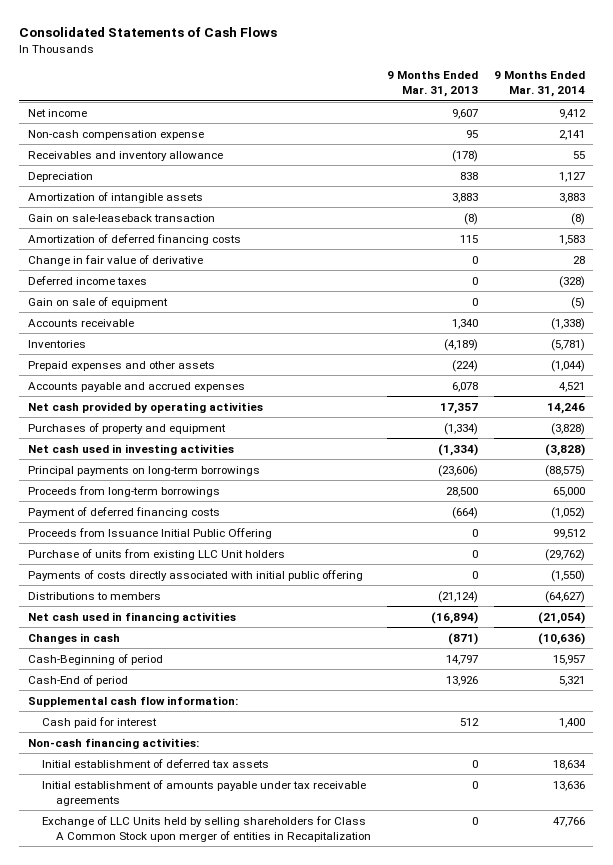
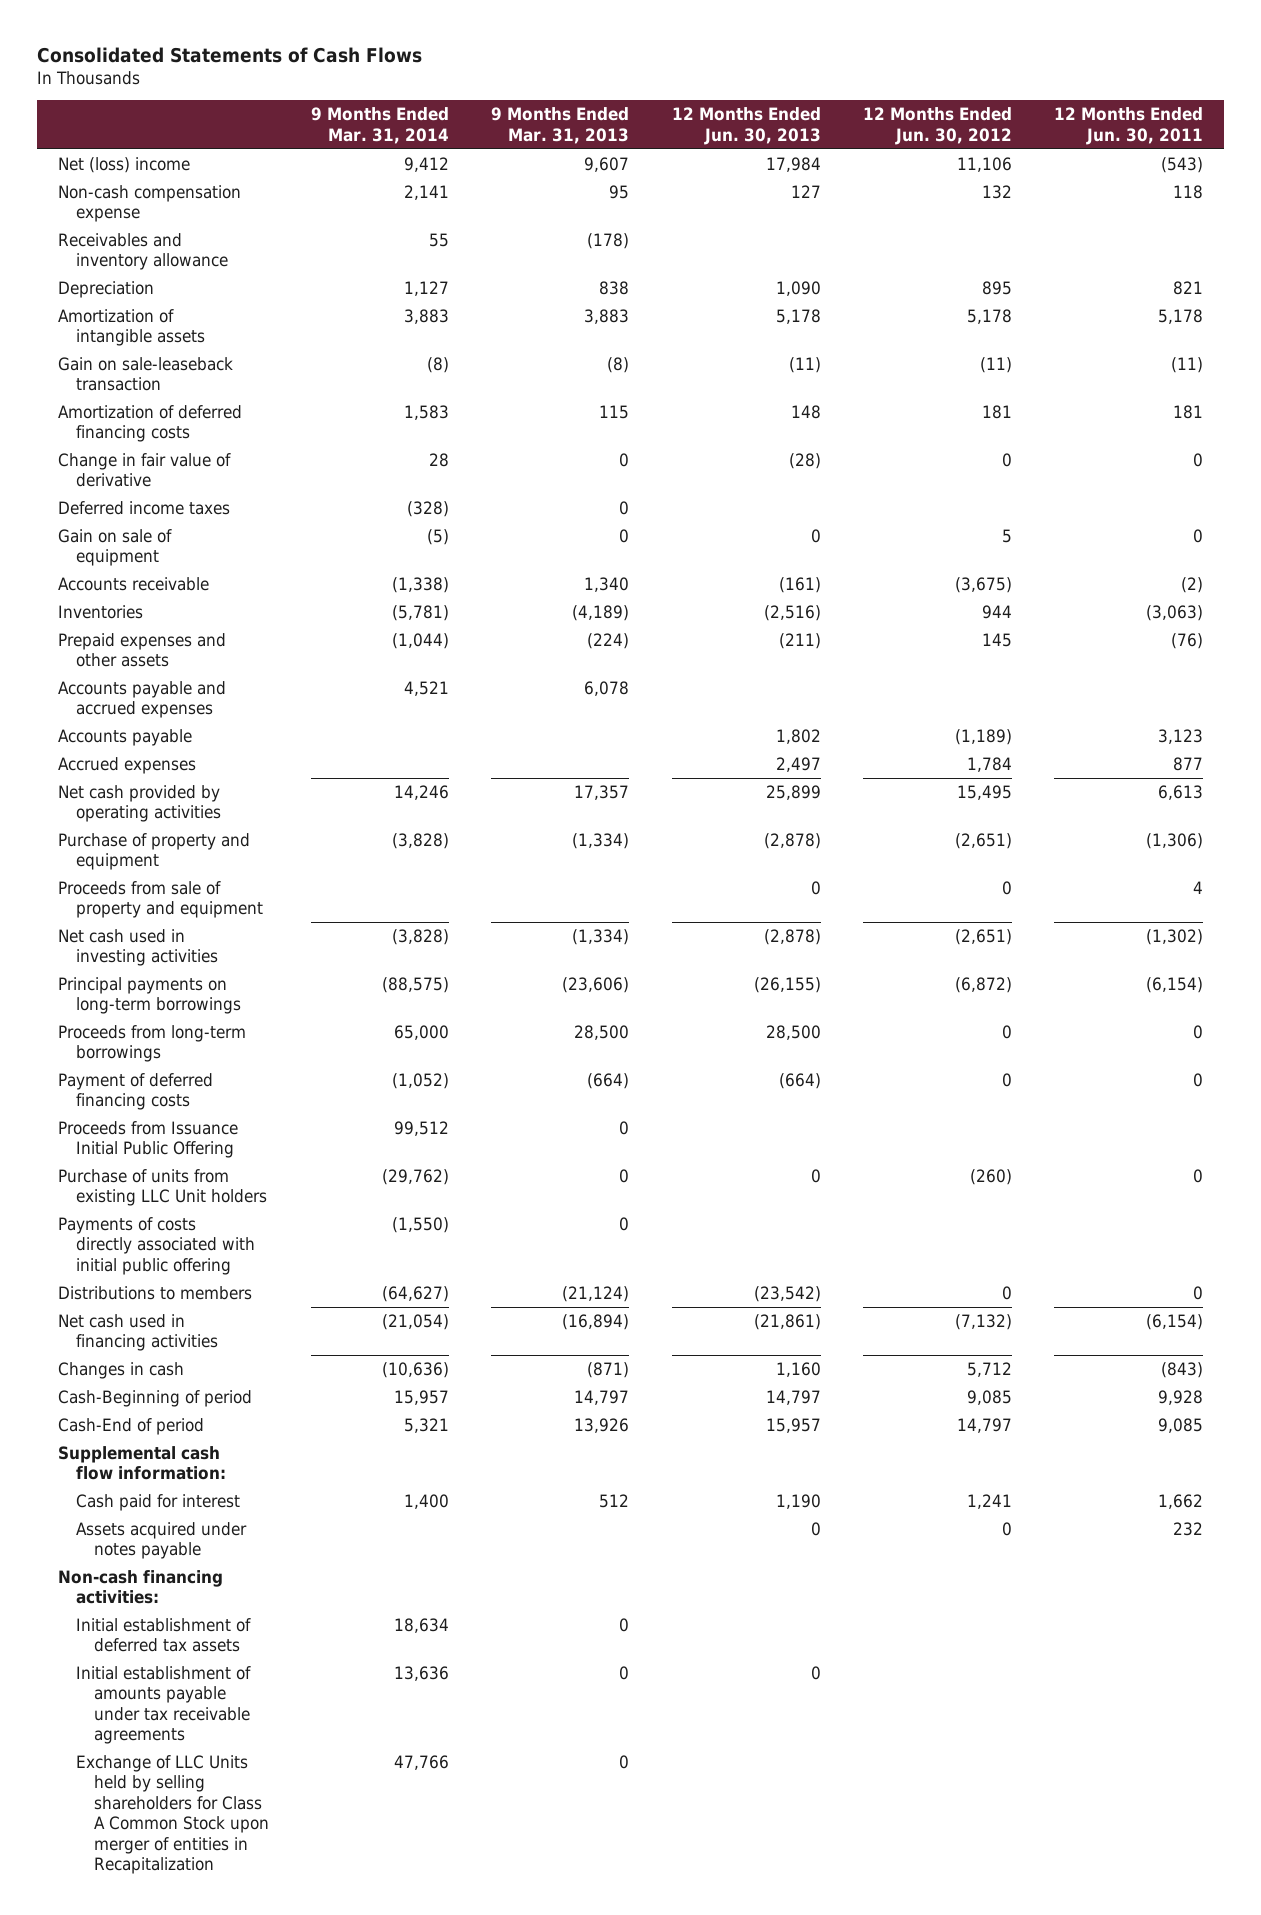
none -> [671,107,821,145] 12 Months Ended Jun. 30, 2013
none -> [862,107,1012,145] 12 Months Ended Jun. 30, 2012
none -> [1053,107,1203,145] 12 Months Ended Jun. 30, 2011
[27,108,87,117] Net income -> [57,156,190,173] Net (loss) income
none -> [57,728,192,746] Accounts payable
none -> [57,756,196,774] Accrued expenses
[27,422,226,434] Purchases of property and equipment -> [57,832,250,871] Purchase of property and equipment
none -> [57,880,263,919] Proceeds from sale of property and equipment
none -> [75,1521,247,1560] Assets acquired under notes payable

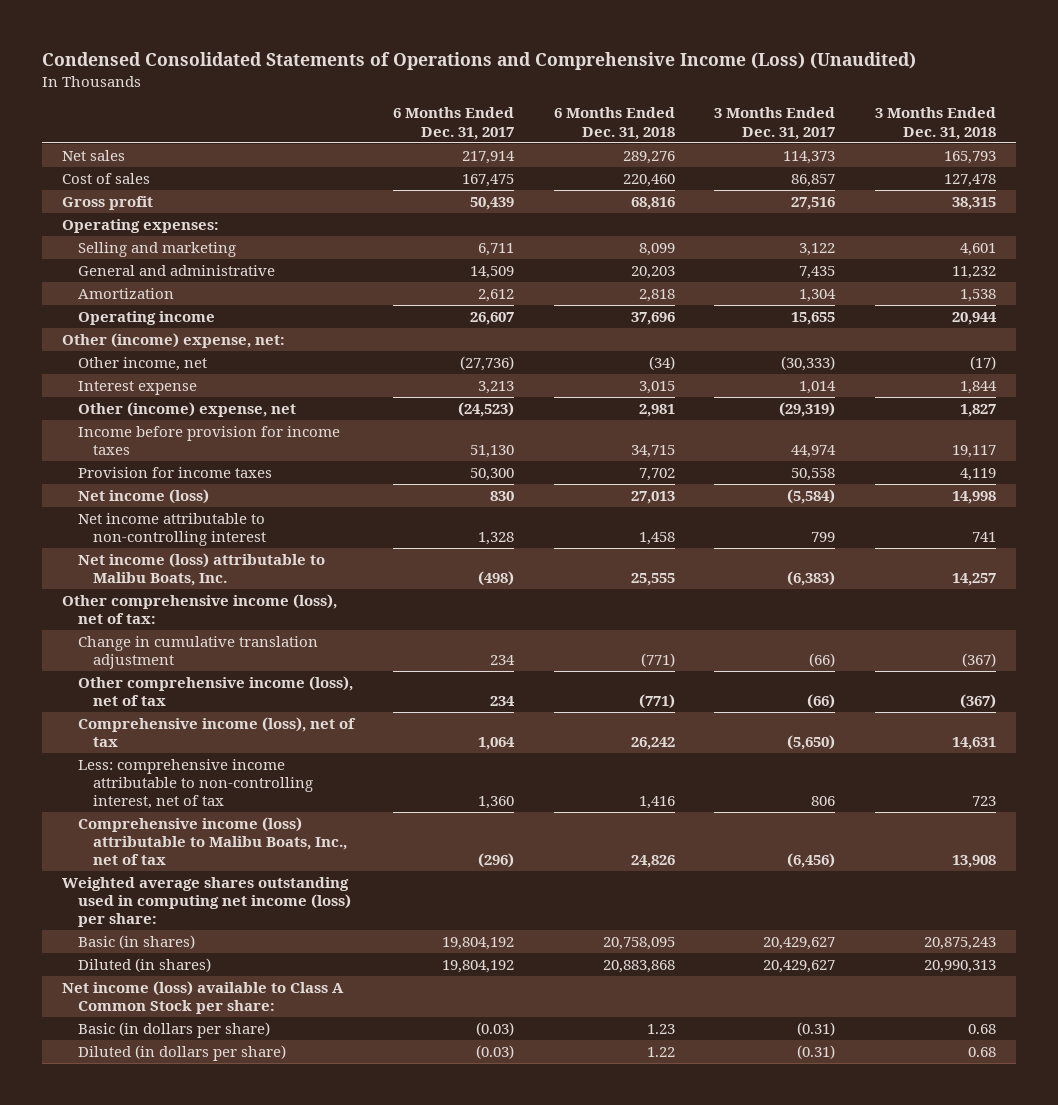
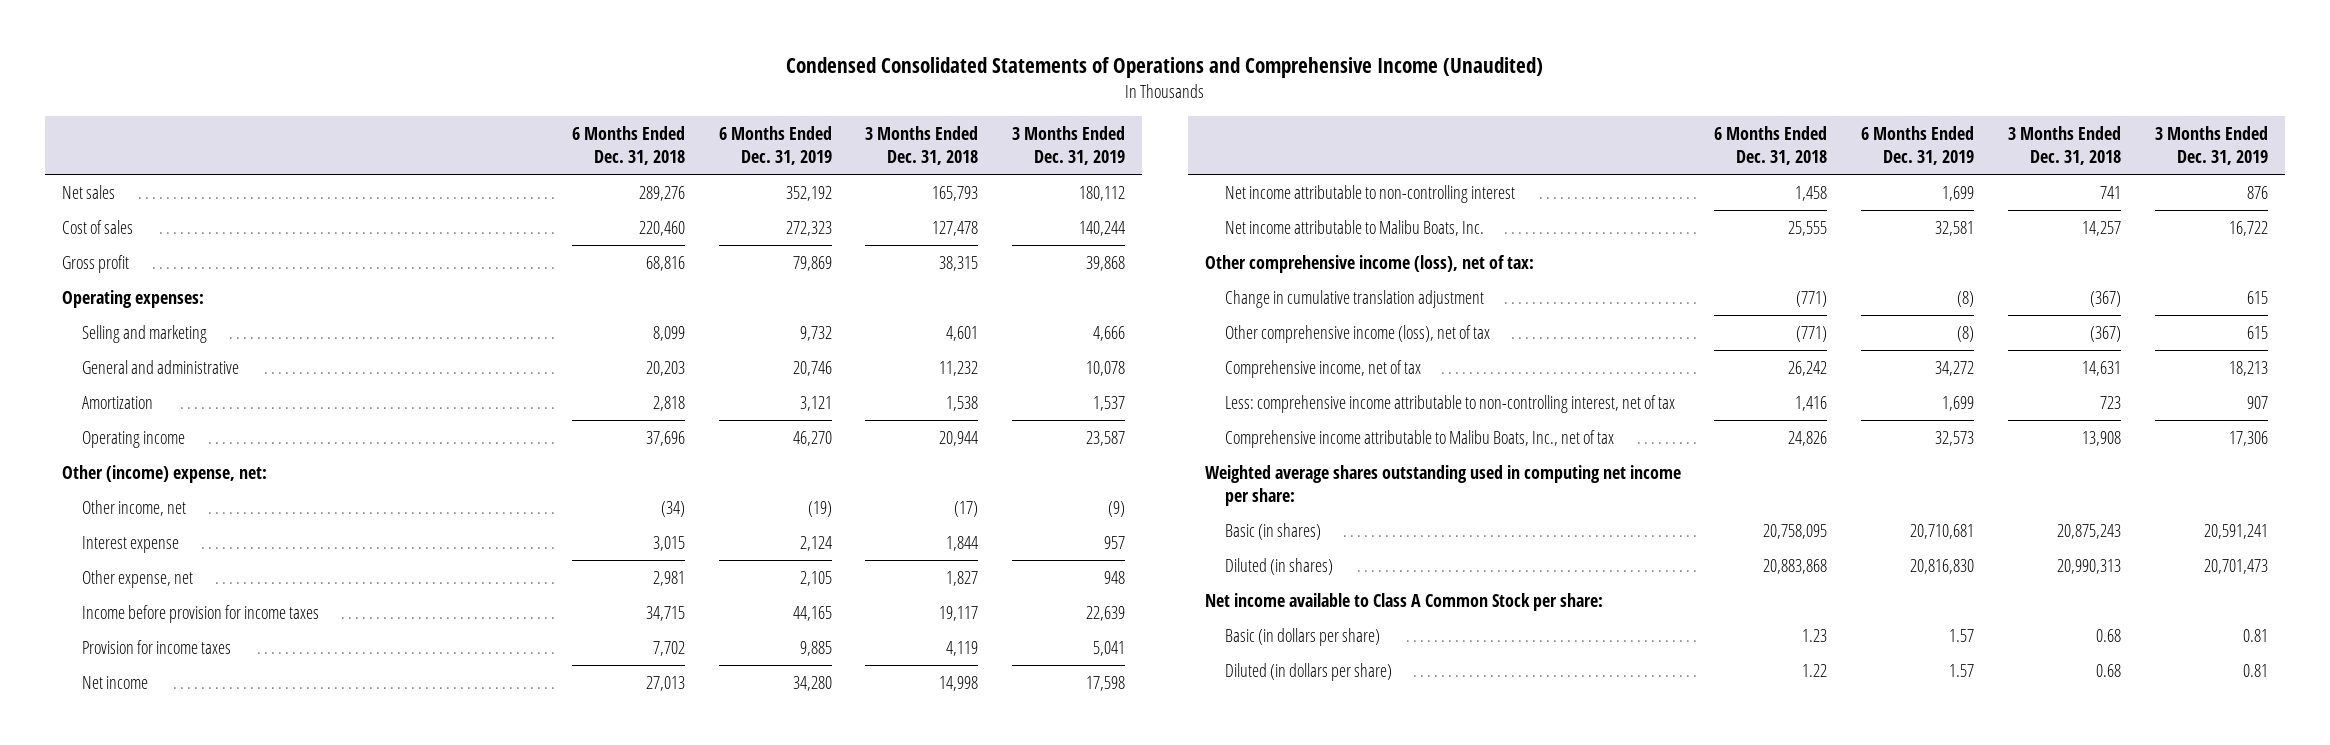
[42,51,917,70] Condensed Consolidated Statements of Operations and Comprehensive Income (Loss) (Unaudited) -> [785,57,1543,79] Condensed Consolidated Statements of Operations and Comprehensive Income (Unaudited)
[393,107,515,140] 6 Months Ended Dec. 31, 2017 -> none
[714,107,836,140] 3 Months Ended Dec. 31, 2017 -> none
none -> [718,126,832,166] 6 Months Ended Dec. 31, 2019
none -> [1012,126,1126,166] 3 Months Ended Dec. 31, 2019
[77,401,296,417] Other (income) expense, net -> [81,570,193,589] Other expense, net
[77,488,209,504] Net income (loss) -> [81,676,148,690] Net income
[77,552,325,587] Net income (loss) attributable to Malibu Boats, Inc. -> [1224,220,1484,237] Net income attributable to Malibu Boats, Inc.
[77,716,356,748] Comprehensive income (loss), net of tax -> [1224,360,1421,379] Comprehensive income, net of tax
[77,816,347,866] Comprehensive income (loss) attributable to Malibu Boats, Inc., net of tax -> [1224,430,1614,449] Comprehensive income attributable to Malibu Boats, Inc., net of tax
[62,876,351,928] Weighted average shares outstanding used in computing net income (loss) per share: -> [1204,465,1681,507] Weighted average shares outstanding used in computing net income per share:
[62,980,345,1015] Net income (loss) available to Class A Common Stock per share: -> [1204,593,1603,612] Net income available to Class A Common Stock per share:

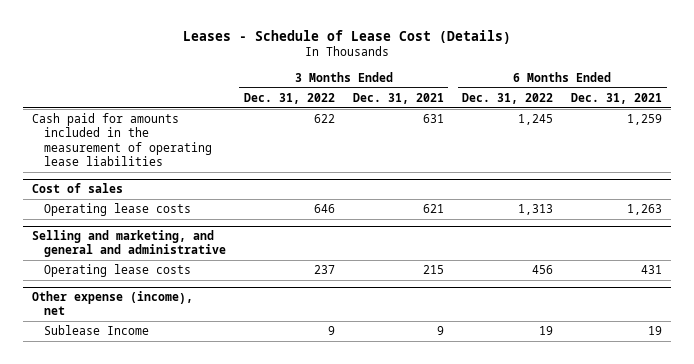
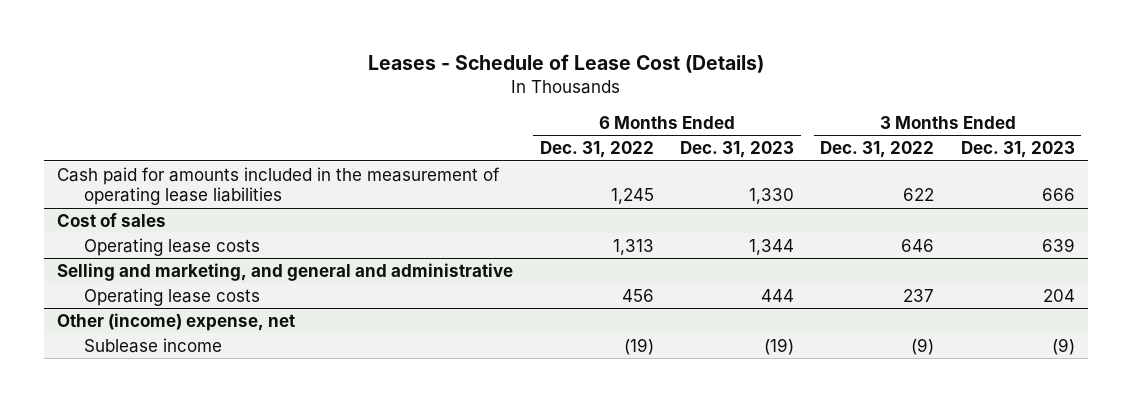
[352,92,444,104] Dec. 31, 2021 -> none
[571,92,663,104] Dec. 31, 2021 -> none
none -> [680,141,795,159] Dec. 31, 2023
none -> [960,141,1075,159] Dec. 31, 2023
[31,291,193,316] Other expense (income), net -> [57,312,296,331] Other (income) expense, net
[43,325,149,336] Sublease Income -> [83,337,222,353] Sublease income
[327,326,335,336] 9 -> [911,337,935,355] (9)
[539,326,554,336] 19 -> [623,337,654,355] (19)

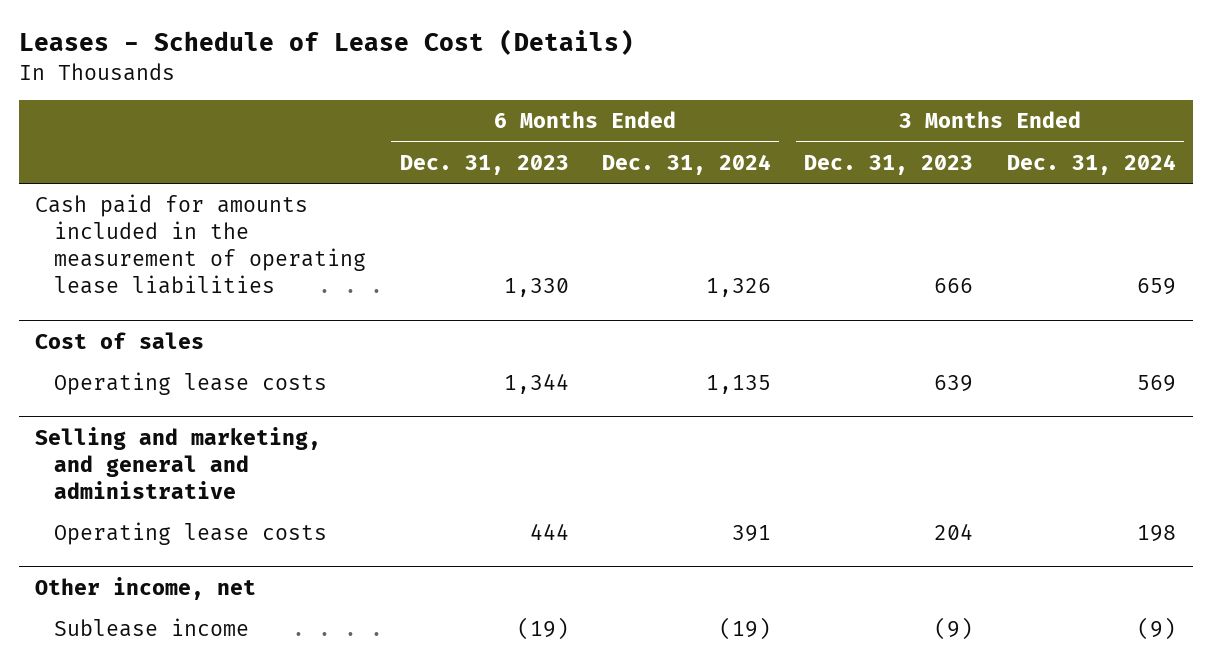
[539,141,654,159] Dec. 31, 2022 -> none
[820,141,935,159] Dec. 31, 2022 -> none
none -> [601,153,771,175] Dec. 31, 2024
none -> [1006,153,1176,175] Dec. 31, 2024
[57,312,296,331] Other (income) expense, net -> [35,576,257,600] Other income, net

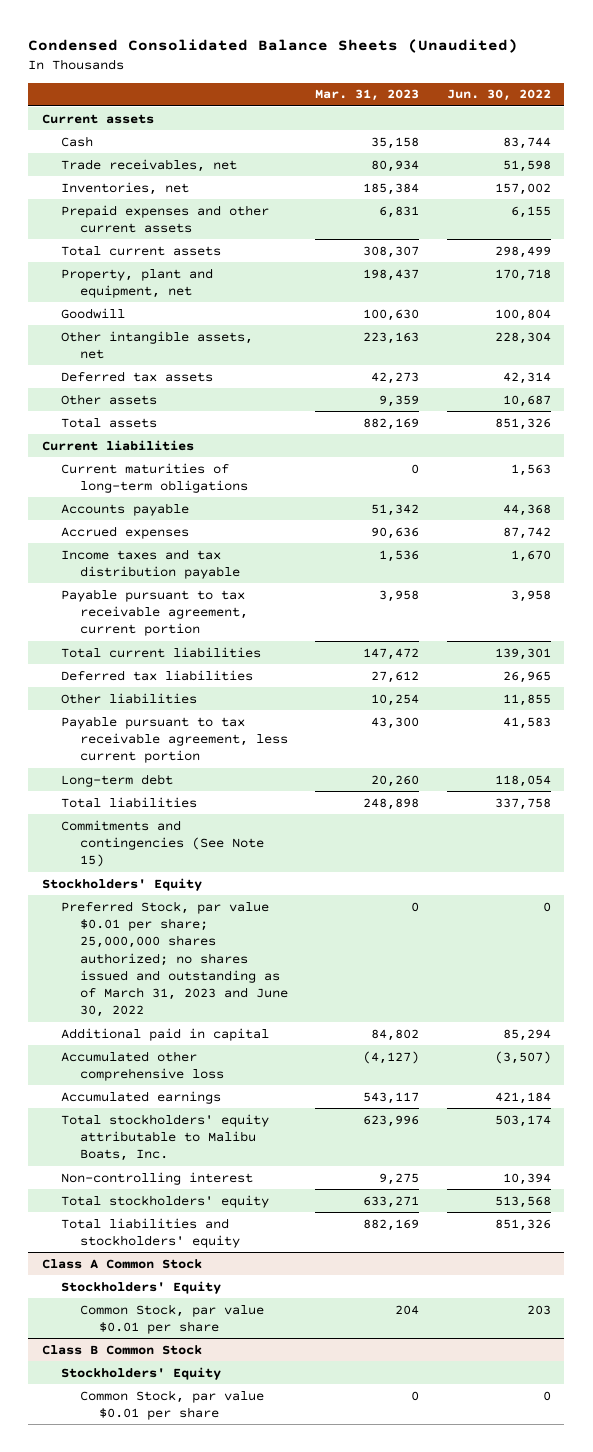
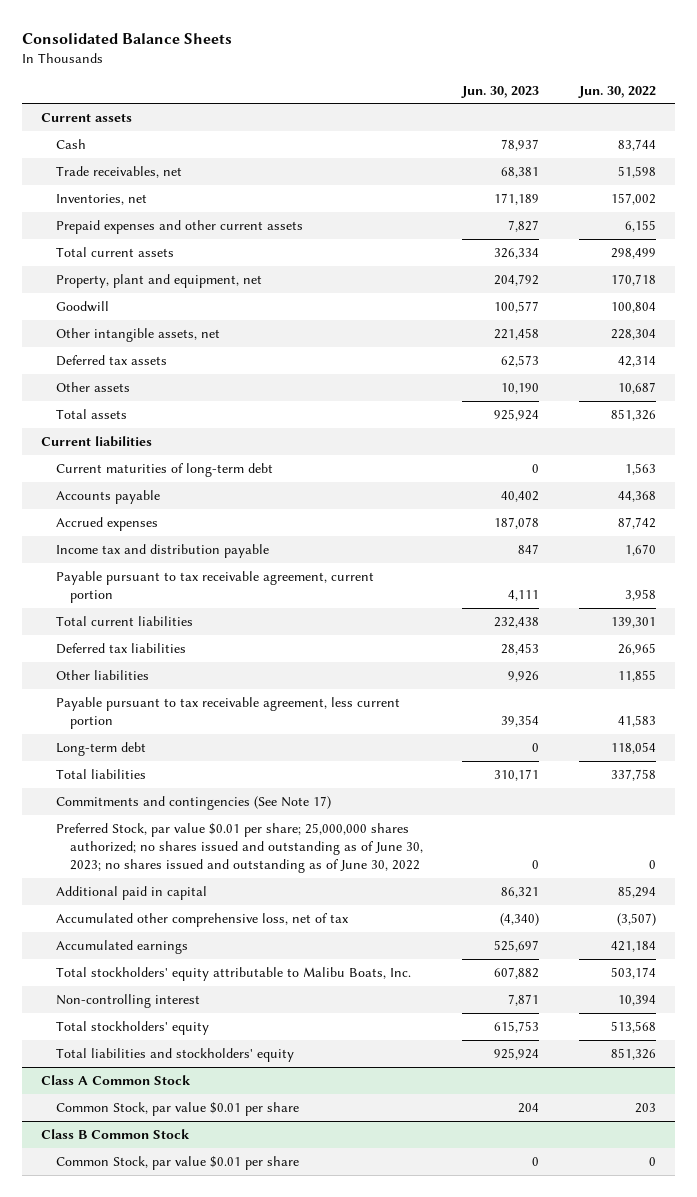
[28,38,519,53] Condensed Consolidated Balance Sheets (Unaudited) -> [21,32,232,44] Consolidated Balance Sheets
[315,89,420,102] Mar. 31, 2023 -> none
none -> [461,85,540,98] Jun. 30, 2023
[61,462,249,493] Current maturities of long-term obligations -> [55,462,273,477] Current maturities of long-term debt
[61,548,241,579] Income taxes and tax distribution payable -> [55,543,269,558] Income tax and distribution payable
[42,877,203,891] Stockholders' Equity -> none
[61,819,265,868] Commitments and contingencies (See Note 15) -> [55,795,331,810] Commitments and contingencies (See Note 17)
[61,900,289,1018] Preferred Stock, par value $0.01 per share; 25,000,000 shares authorized; no shares issued and outstanding as of March 31, 2023 and June 30, 2022 -> [55,822,424,873] Preferred Stock, par value $0.01 per share; 25,000,000 shares authorized; no shares issued and outstanding as of June 30, 2023; no shares issued and outstanding as of June 30, 2022
[61,1050,225,1081] Accumulated other comprehensive loss -> [55,912,349,927] Accumulated other comprehensive loss, net of tax
[61,1280,222,1294] Stockholders' Equity -> none
[61,1366,222,1380] Stockholders' Equity -> none

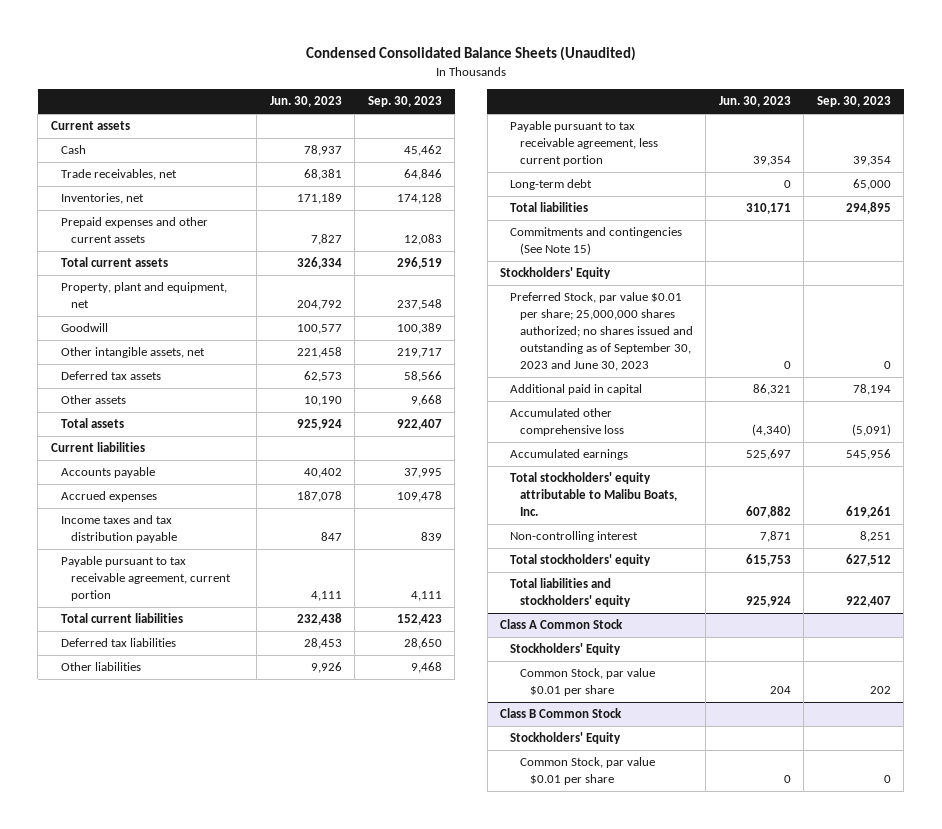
[21,32,232,44] Consolidated Balance Sheets -> [305,46,636,62] Condensed Consolidated Balance Sheets (Unaudited)
[577,85,656,98] Jun. 30, 2022 -> none
none -> [367,96,442,108] Sep. 30, 2023
[55,462,273,477] Current maturities of long-term debt -> none
[55,543,269,558] Income tax and distribution payable -> [60,515,177,544] Income taxes and tax distribution payable
[55,795,331,810] Commitments and contingencies (See Note 17) -> [510,227,683,256] Commitments and contingencies (See Note 15)
none -> [500,267,612,280] Stockholders' Equity
[55,822,424,873] Preferred Stock, par value $0.01 per share; 25,000,000 shares authorized; no shares issued and outstanding as of June 30, 2023; no shares issued and outstanding as of June 30, 2022 -> [510,292,693,371] Preferred Stock, par value $0.01 per share; 25,000,000 shares authorized; no shares issued and outstanding as of September 30, 2023 and June 30, 2023
[55,912,349,927] Accumulated other comprehensive loss, net of tax -> [510,408,624,437] Accumulated other comprehensive loss
none -> [510,643,622,656] Stockholders' Equity
none -> [510,732,622,745] Stockholders' Equity

